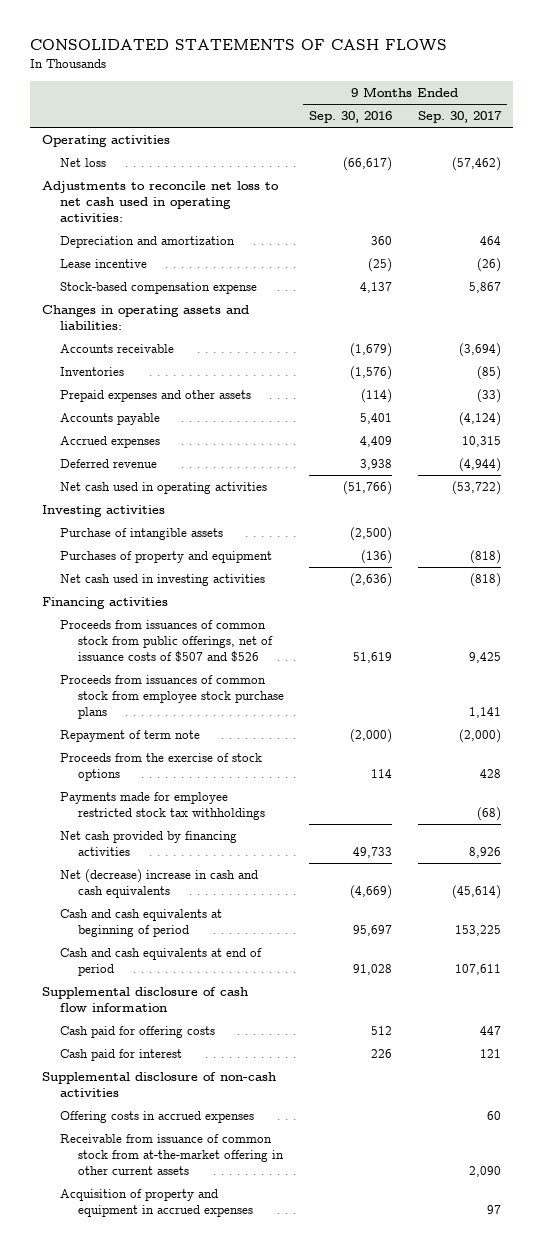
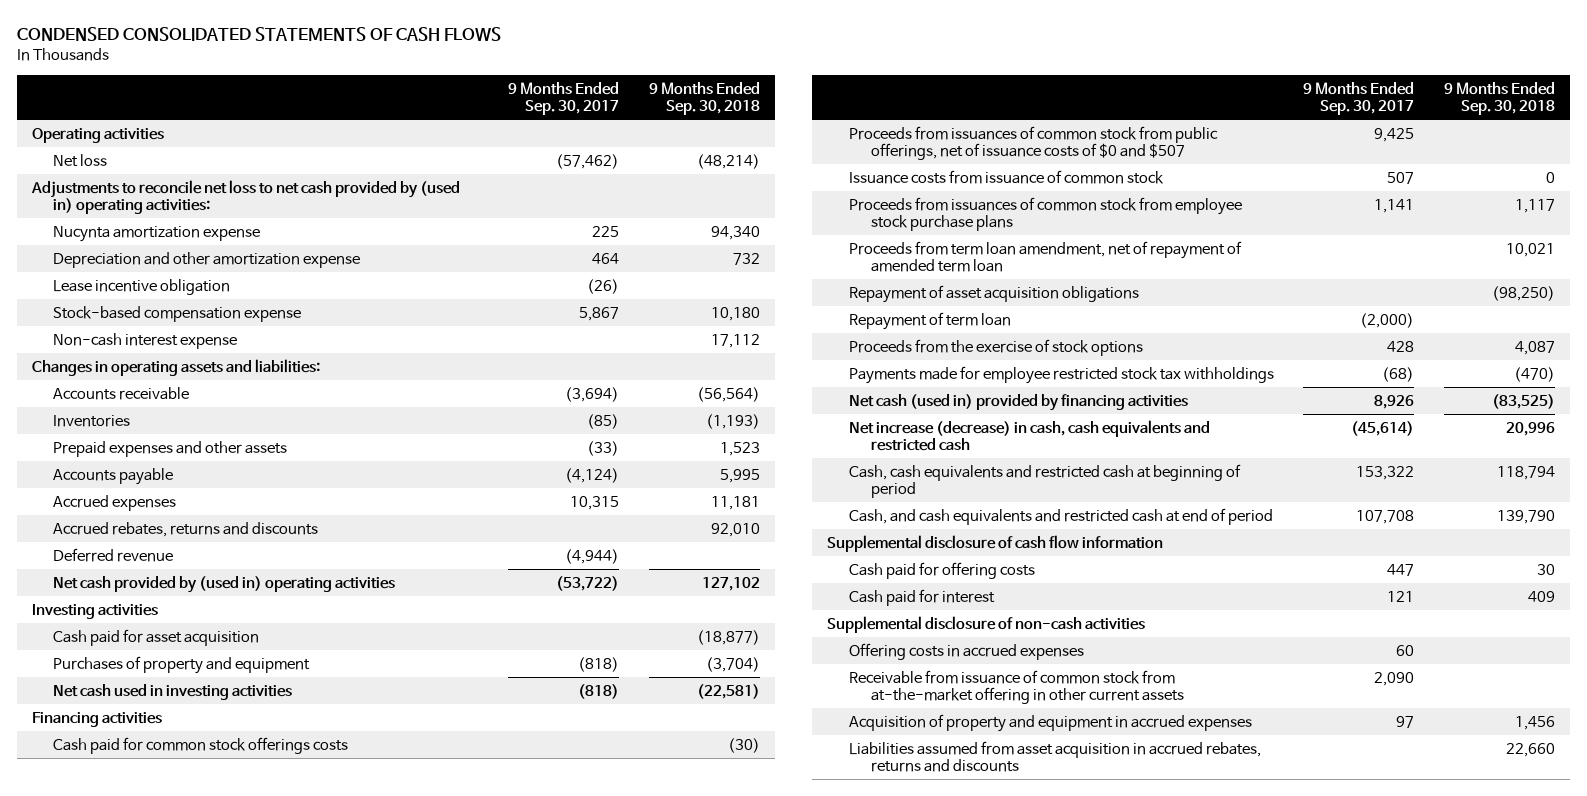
[29,38,447,51] CONSOLIDATED STATEMENTS OF CASH FLOWS -> [16,26,501,41] CONDENSED CONSOLIDATED STATEMENTS OF CASH FLOWS
[309,111,393,124] Sep. 30, 2016 -> none
none -> [648,81,760,115] 9 Months Ended Sep. 30, 2018
[42,181,280,222] Adjustments to reconcile net loss to net cash used in operating activities: -> [30,180,460,215] Adjustments to reconcile net loss to net cash provided by (used in) operating activities:
none -> [53,226,261,243] Nucynta amortization expense
[60,236,236,249] Depreciation and amortization -> [53,252,361,269] Depreciation and other amortization expense
[60,259,148,269] Lease incentive -> [53,279,231,296] Lease incentive obligation
none -> [53,333,238,350] Non-cash interest expense
none -> [53,522,319,538] Accrued rebates, returns and discounts
[60,482,268,495] Net cash used in operating activities -> [53,576,396,594] Net cash provided by (used in) operating activities
[60,528,224,541] Purchase of intangible assets -> none
none -> [53,629,260,647] Cash paid for asset acquisition
none -> [53,737,349,755] Cash paid for common stock offerings costs
[60,620,274,662] Proceeds from issuances of common stock from public offerings, net of issuance costs of $507 and $526 -> [848,126,1218,161] Proceeds from issuances of common stock from public offerings, net of issuance costs of $0 and $507
none -> [848,170,1164,185] Issuance costs from issuance of common stock
none -> [848,241,1242,273] Proceeds from term loan amendment, net of repayment of amended term loan
none -> [848,285,1139,304] Repayment of asset acquisition obligations
[60,730,201,743] Repayment of term note -> [848,312,1011,331] Repayment of term loan
[60,831,238,856] Net cash provided by financing activities -> [848,394,1188,412] Net cash (used in) provided by financing activities
[60,869,259,898] Net (decrease) increase in cash and cash equivalents -> [848,420,1210,452] Net increase (decrease) in cash, cash equivalents and restricted cash
[60,909,223,937] Cash and cash equivalents at beginning of period -> [848,464,1241,499] Cash, cash equivalents and restricted cash at beginning of period
[454,924,501,936] 153,225 -> [1356,466,1415,481] 153,322
[60,948,263,976] Cash and cash equivalents at end of period -> [848,508,1273,526] Cash, and cash equivalents and restricted cash at end of period
[454,963,501,975] 107,611 -> [1356,510,1415,525] 107,708
none -> [848,741,1261,773] Liabilities assumed from asset acquisition in accrued rebates, returns and discounts

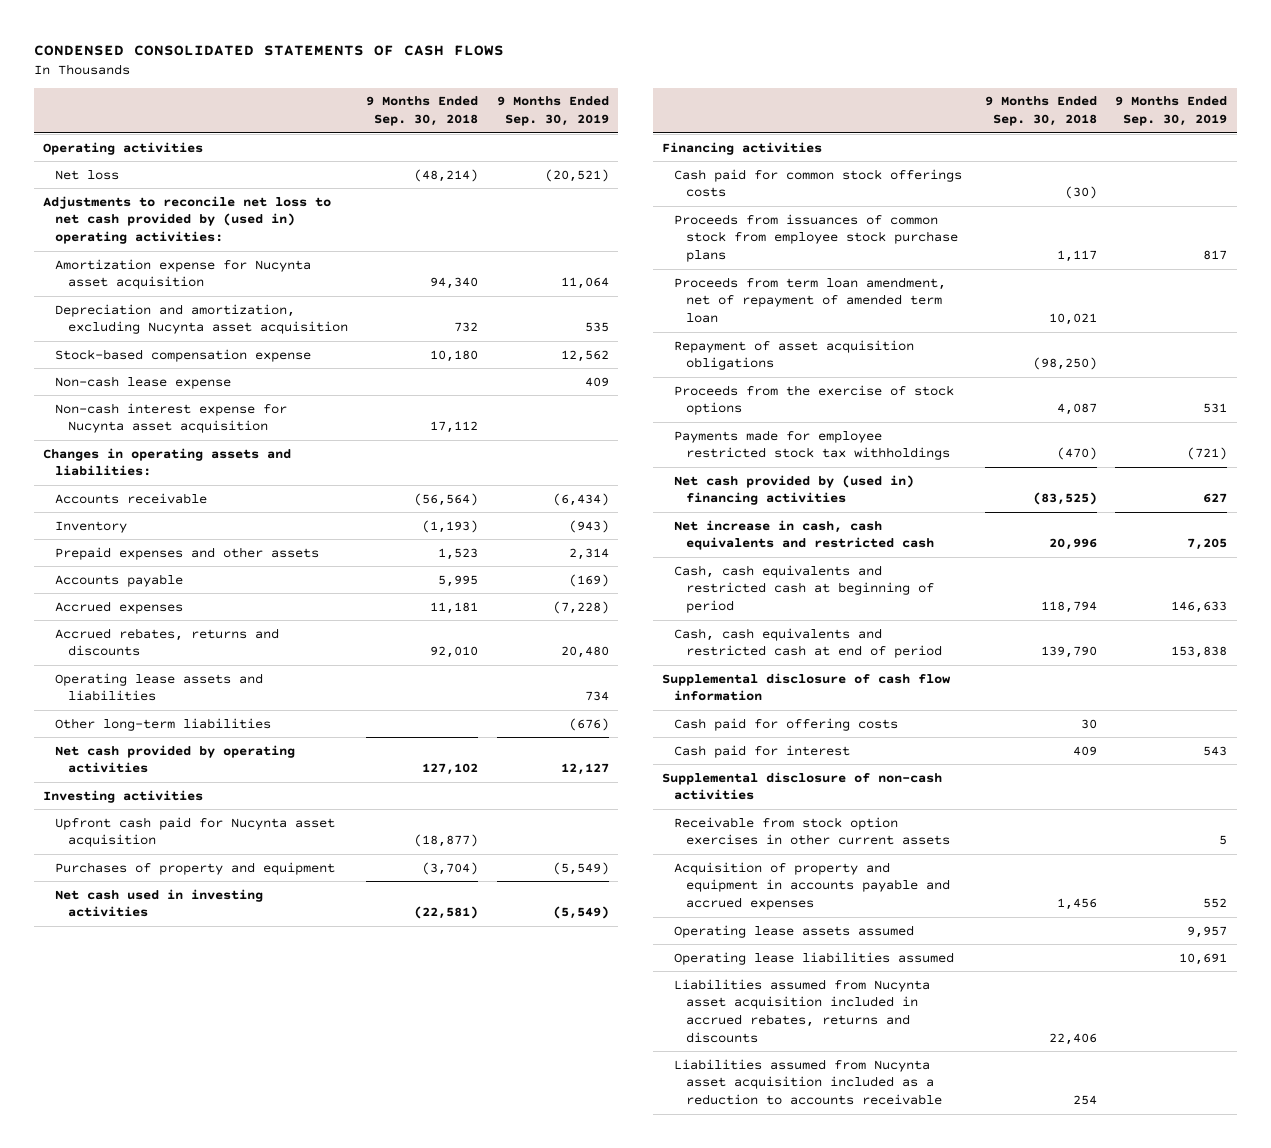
[508,81,620,115] 9 Months Ended Sep. 30, 2017 -> none
none -> [496,96,609,127] 9 Months Ended Sep. 30, 2019
[53,279,231,296] Lease incentive obligation -> none
[53,226,261,243] Nucynta amortization expense -> [55,258,312,290] Amortization expense for Nucynta asset acquisition
[53,252,361,269] Depreciation and other amortization expense -> [55,303,348,335] Depreciation and amortization, excluding Nucynta asset acquisition
none -> [55,375,232,389] Non-cash lease expense
[53,333,238,350] Non-cash interest expense -> [55,402,288,434] Non-cash interest expense for Nucynta asset acquisition
[53,415,131,428] Inventories -> [55,520,128,533] Inventory
[53,548,174,563] Deferred revenue -> none
none -> [55,672,264,702] Operating lease assets and liabilities
none -> [55,717,272,731] Other long-term liabilities
[53,576,396,594] Net cash provided by (used in) operating activities -> [55,744,296,774] Net cash provided by operating activities
[53,629,260,647] Cash paid for asset acquisition -> [55,816,336,848] Upfront cash paid for Nucynta asset acquisition
[848,126,1218,161] Proceeds from issuances of common stock from public offerings, net of issuance costs of $0 and $507 -> none
[848,170,1164,185] Issuance costs from issuance of common stock -> none
[848,312,1011,331] Repayment of term loan -> none
[848,394,1188,412] Net cash (used in) provided by financing activities -> [674,474,915,506] Net cash provided by (used in) financing activities
[848,420,1210,452] Net increase (decrease) in cash, cash equivalents and restricted cash -> [674,519,935,551] Net increase in cash, cash equivalents and restricted cash
[848,508,1273,526] Cash, and cash equivalents and restricted cash at end of period -> [674,627,943,659] Cash, cash equivalents and restricted cash at end of period
[848,643,1084,661] Offering costs in accrued expenses -> none
[848,670,1184,705] Receivable from issuance of common stock from at-the-market offering in other current assets -> none
none -> [674,816,951,846] Receivable from stock option exercises in other current assets
[848,714,1252,733] Acquisition of property and equipment in accrued expenses -> [674,861,951,911] Acquisition of property and equipment in accounts payable and accrued expenses
none -> [674,924,915,938] Operating lease assets assumed
none -> [674,951,955,965] Operating lease liabilities assumed
[848,741,1261,773] Liabilities assumed from asset acquisition in accrued rebates, returns and discounts -> [674,978,931,1043] Liabilities assumed from Nucynta asset acquisition included in accrued rebates, returns and discounts
[1505,743,1555,758] 22,660 -> [1048,1032,1097,1045] 22,406
none -> [674,1058,943,1106] Liabilities assumed from Nucynta asset acquisition included as a reduction to accounts receivable

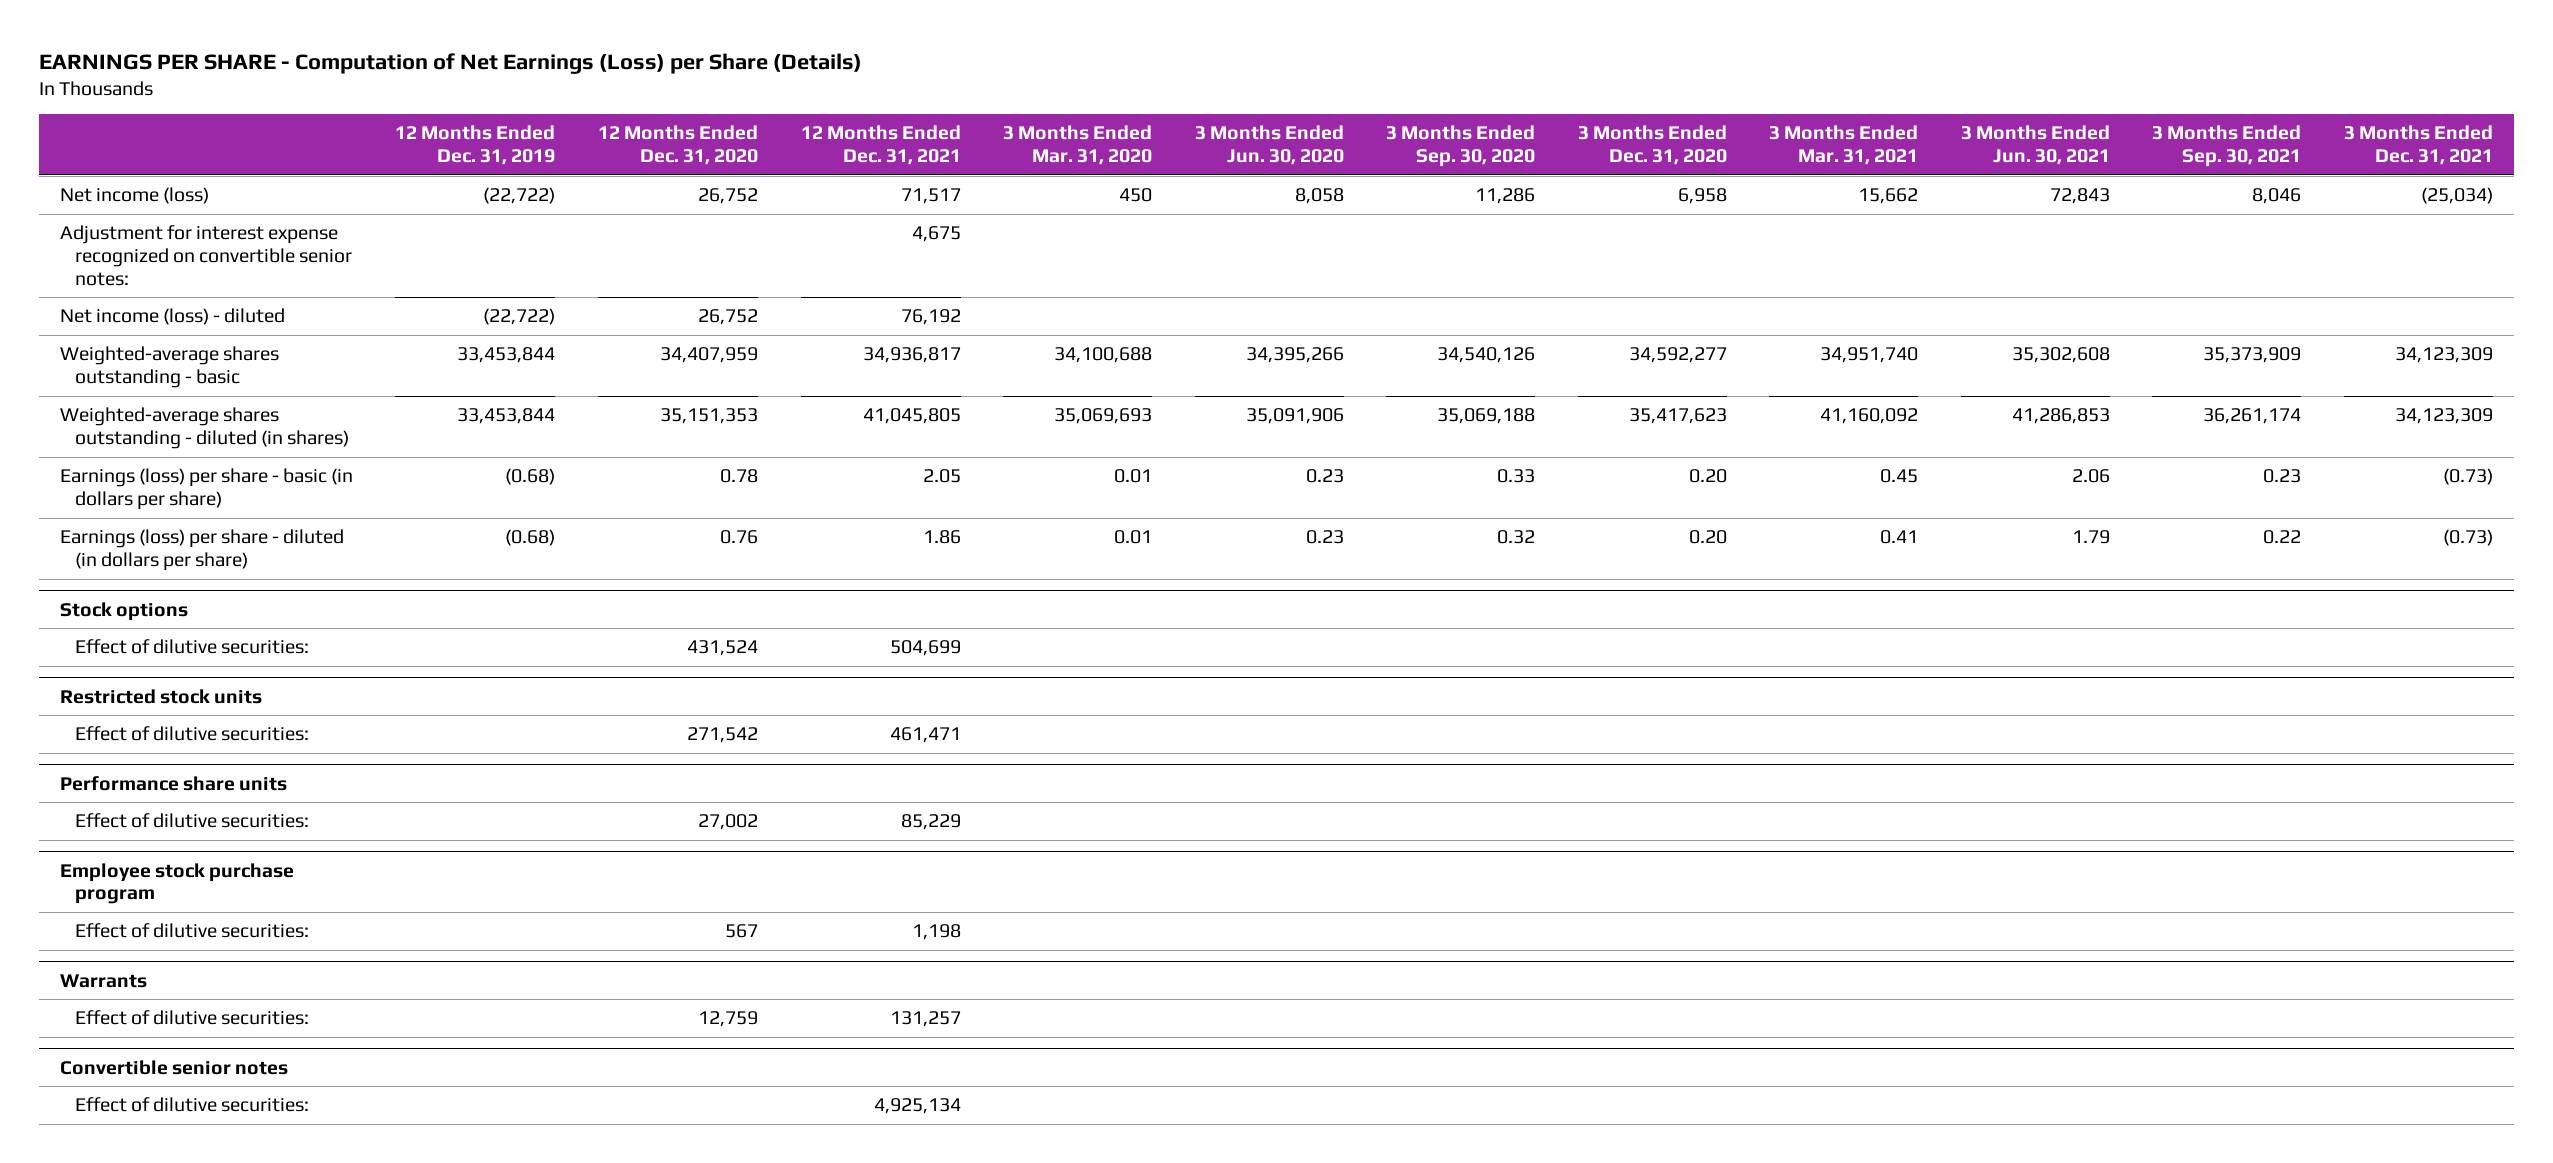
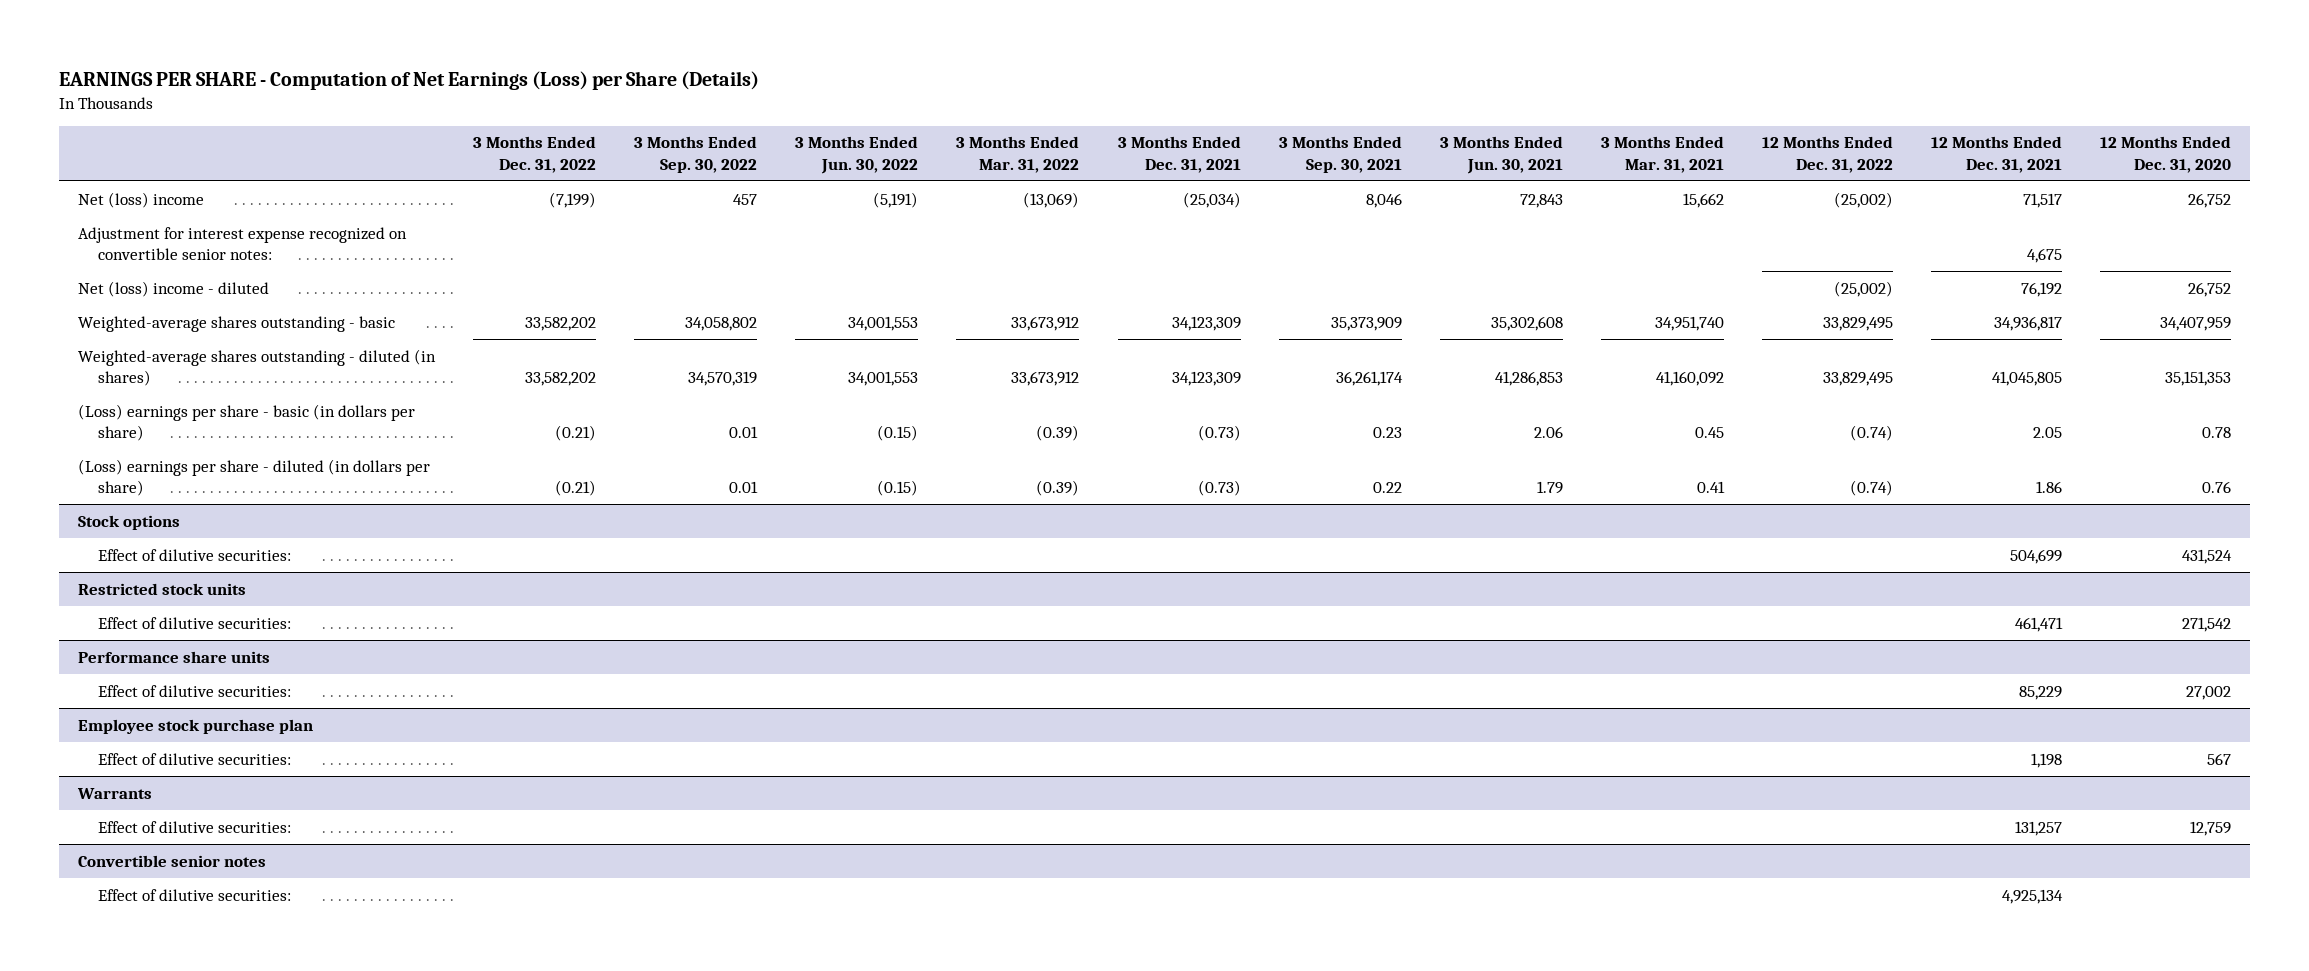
[395,125,556,166] 12 Months Ended Dec. 31, 2019 -> none
[1003,125,1153,166] 3 Months Ended Mar. 31, 2020 -> none
[1194,125,1344,166] 3 Months Ended Jun. 30, 2020 -> none
[1386,125,1536,168] 3 Months Ended Sep. 30, 2020 -> none
[1577,125,1727,166] 3 Months Ended Dec. 31, 2020 -> none
none -> [473,136,597,173] 3 Months Ended Dec. 31, 2022
none -> [634,136,758,173] 3 Months Ended Sep. 30, 2022
none -> [795,136,919,174] 3 Months Ended Jun. 30, 2022
none -> [956,136,1080,173] 3 Months Ended Mar. 31, 2022
none -> [1761,136,1893,173] 12 Months Ended Dec. 31, 2022
[59,187,209,205] Net income (loss) -> [78,191,205,208] Net (loss) income
[59,308,285,326] Net income (loss) - diluted -> [78,280,270,297] Net (loss) income - diluted
[59,468,353,510] Earnings (loss) per share - basic (in dollars per share) -> [78,403,416,442] (Loss) earnings per share - basic (in dollars per share)
[59,529,344,571] Earnings (loss) per share - diluted (in dollars per share) -> [78,458,431,497] (Loss) earnings per share - diluted (in dollars per share)
[59,862,294,905] Employee stock purchase program -> [78,718,314,734] Employee stock purchase plan

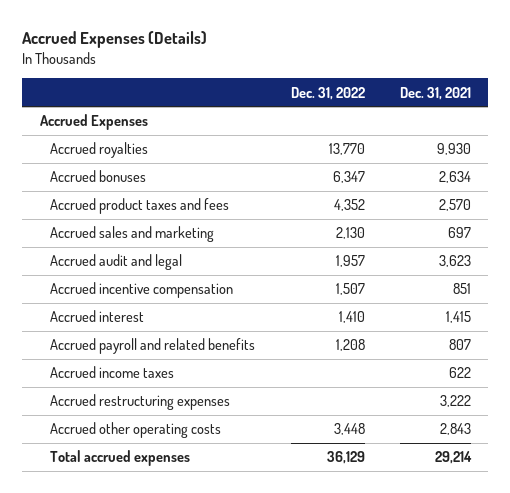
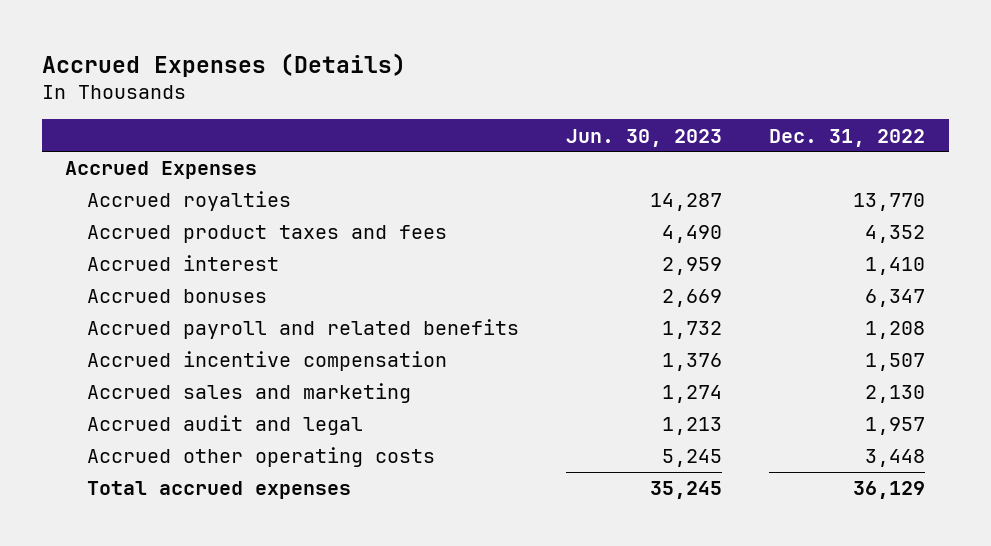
[399,86,471,100] Dec. 31, 2021 -> none
none -> [566,128,723,147] Jun. 30, 2023
[50,170,147,183] Accrued bonuses -> [86,289,267,304] Accrued bonuses
[50,366,175,379] Accrued income taxes -> none
[50,394,231,411] Accrued restructuring expenses -> none
[50,282,234,299] Accrued incentive compensation -> [86,351,447,372] Accrued incentive compensation
[50,226,215,243] Accrued sales and marketing -> [86,383,411,404] Accrued sales and marketing
[50,254,183,271] Accrued audit and legal -> [86,415,363,436] Accrued audit and legal

